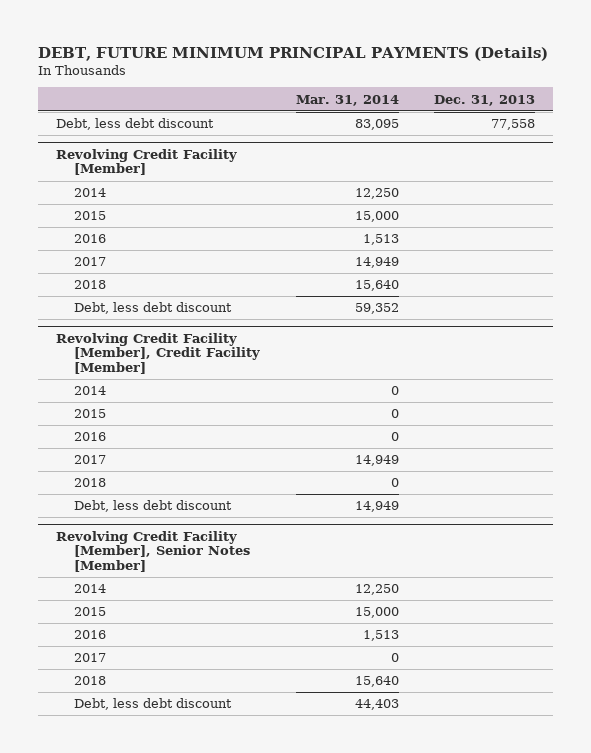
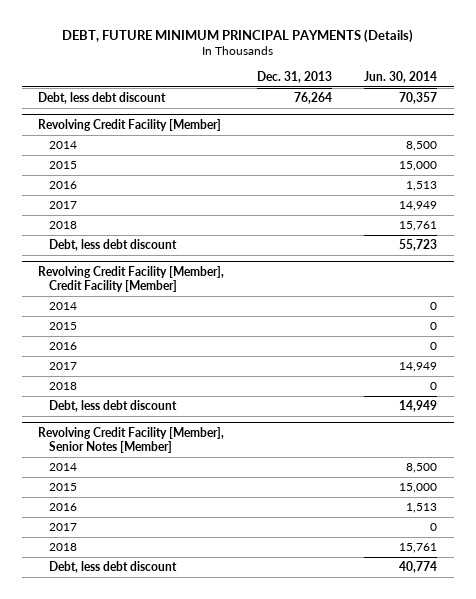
[295,94,399,106] Mar. 31, 2014 -> none
none -> [364,70,438,83] Jun. 30, 2014
[491,119,536,131] 77,558 -> [293,92,332,105] 76,264

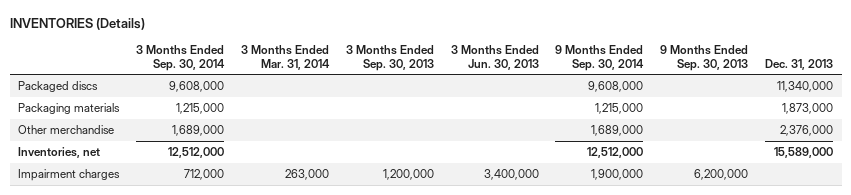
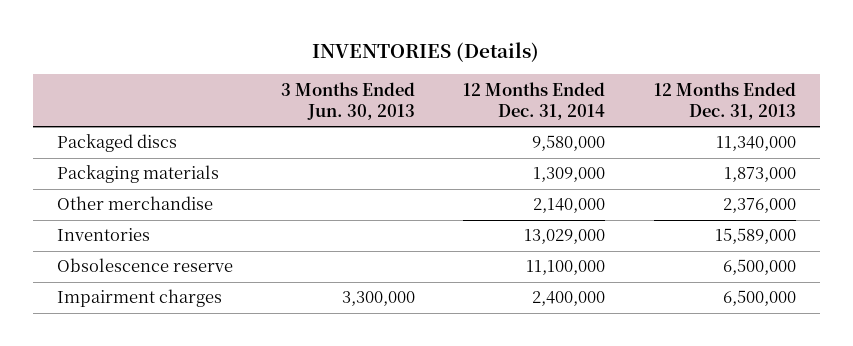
[136,45,226,71] 3 Months Ended Sep. 30, 2014 -> none
[240,45,330,70] 3 Months Ended Mar. 31, 2014 -> none
[345,45,434,71] 3 Months Ended Sep. 30, 2013 -> none
[555,45,645,71] 9 Months Ended Sep. 30, 2014 -> none
[660,45,749,71] 9 Months Ended Sep. 30, 2013 -> none
[765,58,834,70] Dec. 31, 2013 -> none
none -> [463,81,606,120] 12 Months Ended Dec. 31, 2014
none -> [653,81,796,120] 12 Months Ended Dec. 31, 2013
[18,147,101,159] Inventories, net -> [56,228,150,242] Inventories
none -> [56,258,233,273] Obsolescence reserve
[483,169,539,181] 3,400,000 -> [342,291,416,307] 3,300,000

